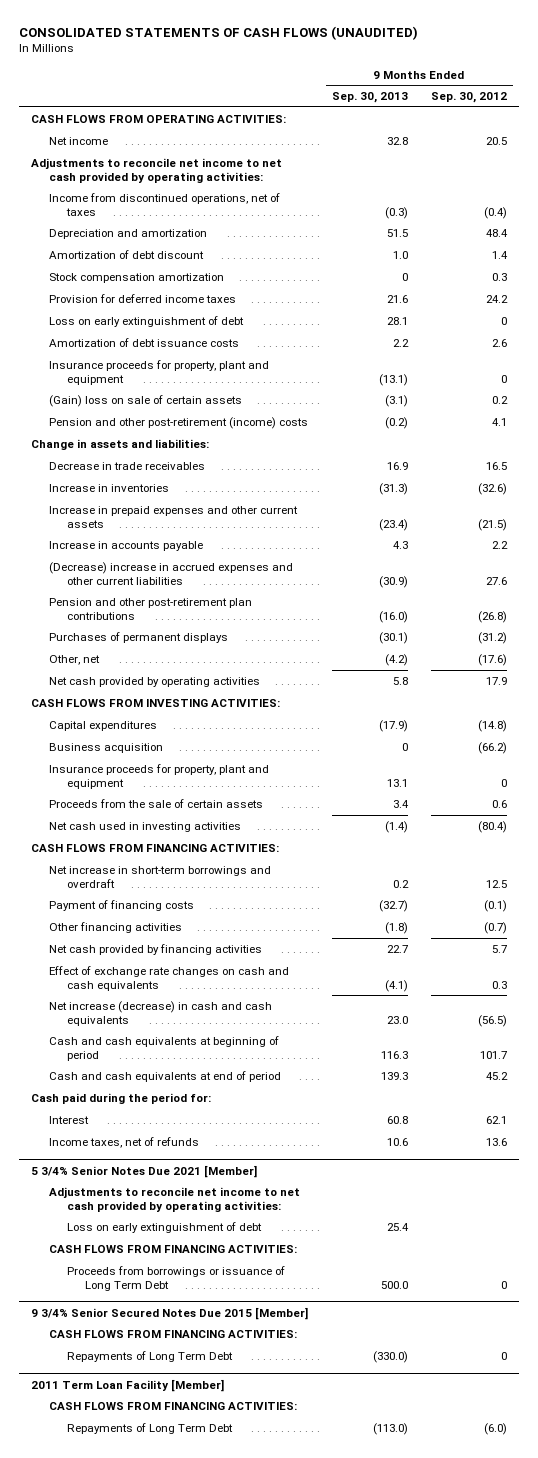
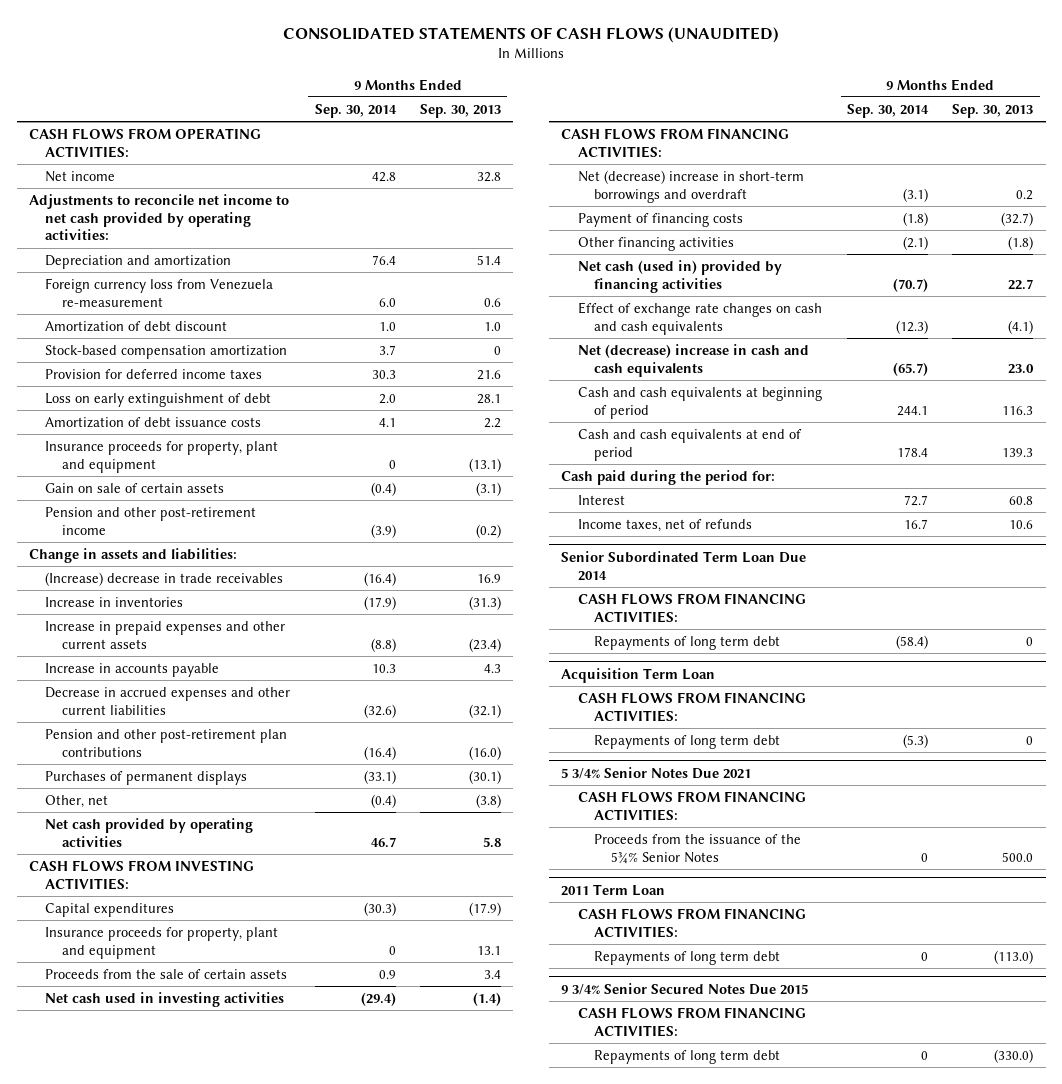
[431,92,508,104] Sep. 30, 2012 -> none
none -> [314,103,397,118] Sep. 30, 2014
[48,192,280,216] Income from discontinued operations, net of taxes -> none
[386,228,408,237] 51.5 -> [476,254,501,265] 51.4
none -> [45,277,274,307] Foreign currency loss from Venezuela re-measurement
[48,272,224,283] Stock compensation amortization -> [45,344,288,359] Stock-based compensation amortization
[48,394,242,407] (Gain) loss on sale of certain assets -> [45,482,225,493] Gain on sale of certain assets
[48,416,308,429] Pension and other post-retirement (income) costs -> [45,506,257,535] Pension and other post-retirement income
[48,461,205,470] Decrease in trade receivables -> [45,571,284,586] (Increase) decrease in trade receivables
[48,561,293,585] (Decrease) increase in accrued expenses and other current liabilities -> [45,686,291,715] Decrease in accrued expenses and other current liabilities
[378,575,408,588] (30.9) -> [468,703,501,718] (32.1)
[384,653,408,666] (4.2) -> [475,793,501,808] (3.8)
[48,742,163,753] Business acquisition -> none
[48,865,271,888] Net increase in short-term borrowings and overdraft -> [577,169,804,203] Net (decrease) increase in short-term borrowings and overdraft
[48,943,262,955] Net cash provided by financing activities -> [577,259,782,293] Net cash (used in) provided by financing activities
[48,1000,272,1026] Net increase (decrease) in cash and cash equivalents -> [577,343,809,377] Net (decrease) increase in cash and cash equivalents
[30,1164,257,1178] 5 3/4% Senior Notes Due 2021 [Member] -> none
[48,1186,300,1212] Adjustments to reconcile net income to net cash provided by operating activities: -> none
[66,1221,262,1233] Loss on early extinguishment of debt -> none
none -> [561,550,807,581] Senior Subordinated Term Loan Due 2014
[66,1265,285,1291] Proceeds from borrowings or issuance of Long Term Debt -> none
[30,1306,308,1320] 9 3/4% Senior Secured Notes Due 2015 [Member] -> none
none -> [594,635,781,650] Repayments of long term debt
none -> [561,667,716,683] Acquisition Term Loan
[30,1378,224,1392] 2011 Term Loan Facility [Member] -> none
[66,1350,233,1362] Repayments of Long Term Debt -> [594,734,781,749] Repayments of long term debt
[372,1350,408,1363] (330.0) -> [1026,735,1034,745] 0
none -> [561,766,752,779] 5 3/4% Senior Notes Due 2021
none -> [594,833,802,864] Proceeds from the issuance of the 5¾% Senior Notes
none -> [561,883,666,896] 2011 Term Loan
none -> [577,907,806,938] CASH FLOWS FROM FINANCING ACTIVITIES:
[66,1422,233,1434] Repayments of Long Term Debt -> [594,950,781,965] Repayments of long term debt
none -> [561,982,809,995] 9 3/4% Senior Secured Notes Due 2015
none -> [577,1006,806,1037] CASH FLOWS FROM FINANCING ACTIVITIES:
none -> [594,1049,781,1064] Repayments of long term debt

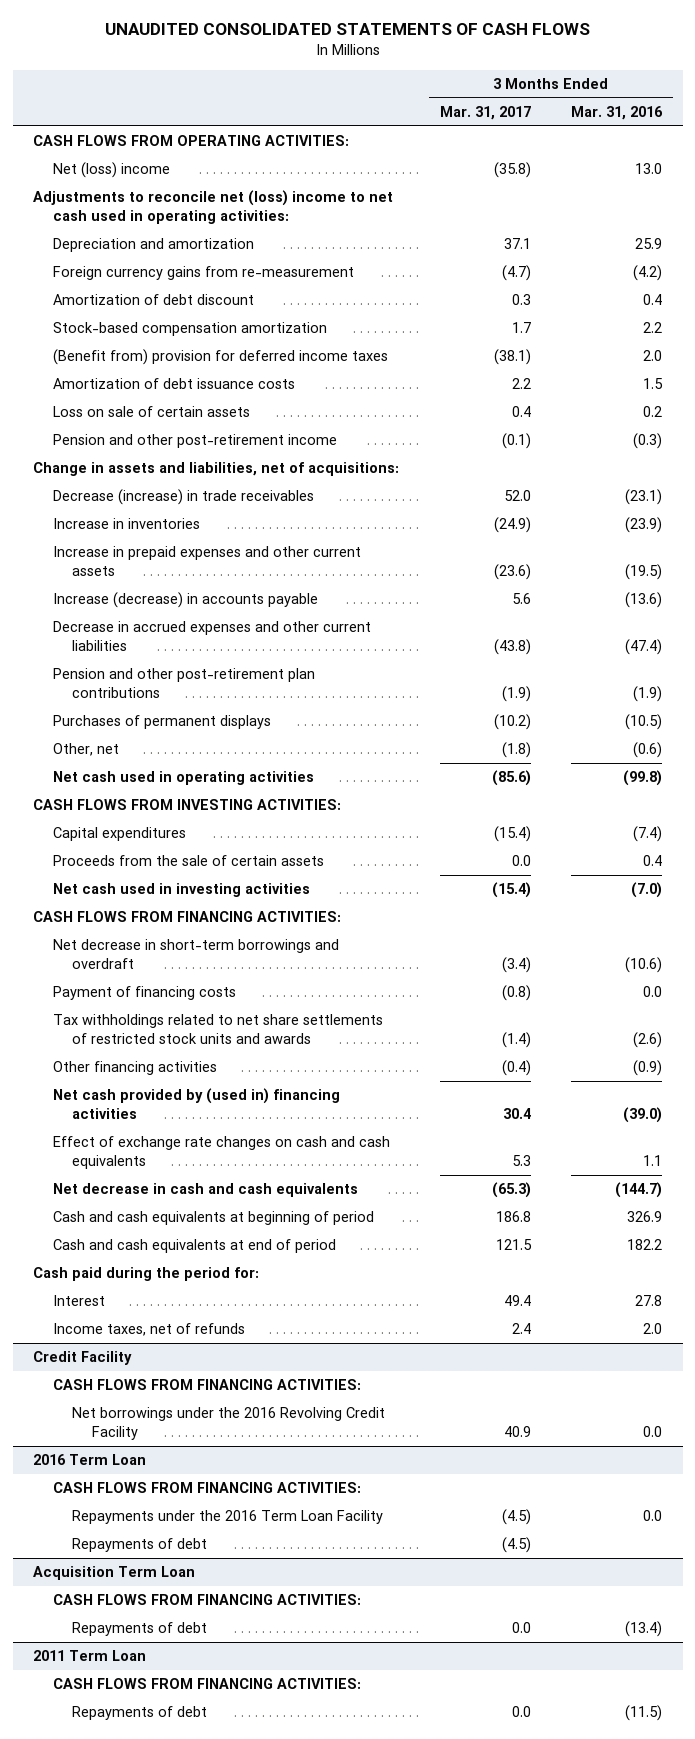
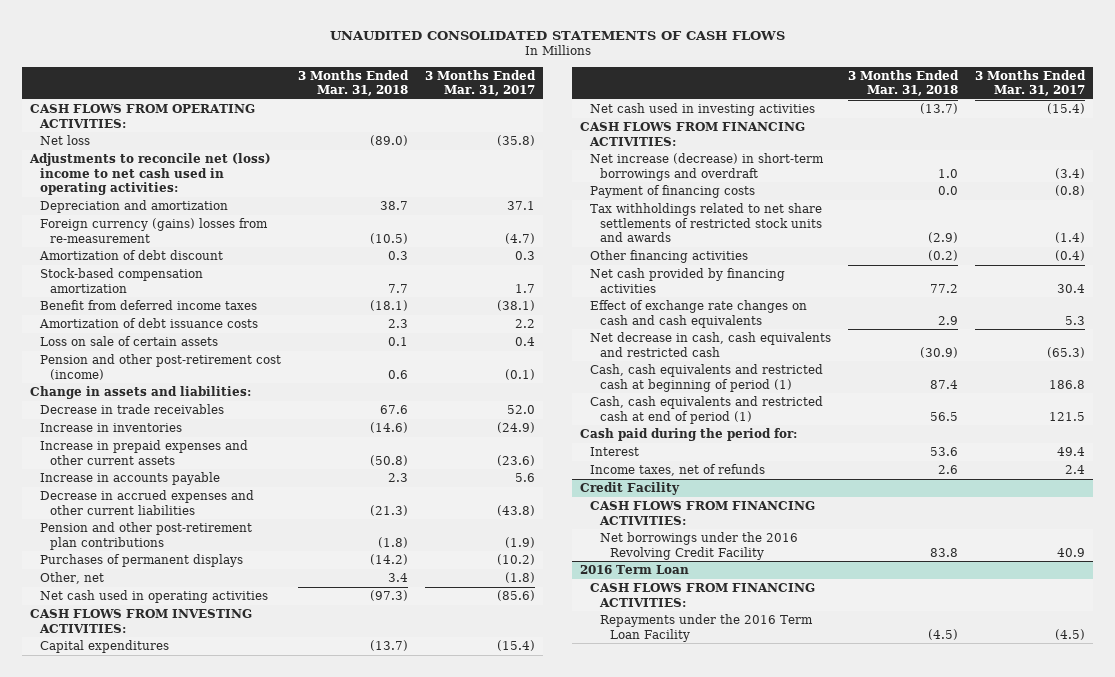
[571,105,664,120] Mar. 31, 2016 -> none
none -> [298,69,410,97] 3 Months Ended Mar. 31, 2018
[52,162,170,179] Net (loss) income -> [40,134,91,145] Net loss
[52,266,354,281] Foreign currency gains from re-measurement -> [40,217,269,243] Foreign currency (gains) losses from re-measurement
[52,349,388,366] (Benefit from) provision for deferred income taxes -> [40,299,258,310] Benefit from deferred income taxes
[52,434,337,449] Pension and other post-retirement income -> [40,353,282,380] Pension and other post-retirement cost (income)
[32,462,399,477] Change in assets and liabilities, net of acquisitions: -> [30,385,252,399] Change in assets and liabilities:
[52,489,314,506] Decrease (increase) in trade receivables -> [40,403,225,414] Decrease in trade receivables
[52,592,318,609] Increase (decrease) in accounts payable -> [40,471,221,485] Increase in accounts payable
[52,855,324,867] Proceeds from the sale of certain assets -> none
[52,939,339,970] Net decrease in short-term borrowings and overdraft -> [590,152,825,181] Net increase (decrease) in short-term borrowings and overdraft
[52,1088,340,1120] Net cash provided by (used in) financing activities -> [590,267,786,293] Net cash provided by financing activities
[52,1183,358,1198] Net decrease in cash and cash equivalents -> [590,331,832,357] Net decrease in cash, cash equivalents and restricted cash
[52,1211,374,1226] Cash and cash equivalents at beginning of period -> [590,363,824,392] Cash, cash equivalents and restricted cash at beginning of period (1)
[52,1239,336,1254] Cash and cash equivalents at end of period -> [590,395,824,424] Cash, cash equivalents and restricted cash at end of period (1)
[72,1538,208,1553] Repayments of debt -> none
[32,1566,195,1581] Acquisition Term Loan -> none
[52,1594,361,1606] CASH FLOWS FROM FINANCING ACTIVITIES: -> none
[72,1622,208,1637] Repayments of debt -> none
[32,1650,146,1662] 2011 Term Loan -> none
[52,1678,361,1690] CASH FLOWS FROM FINANCING ACTIVITIES: -> none
[72,1706,208,1721] Repayments of debt -> none

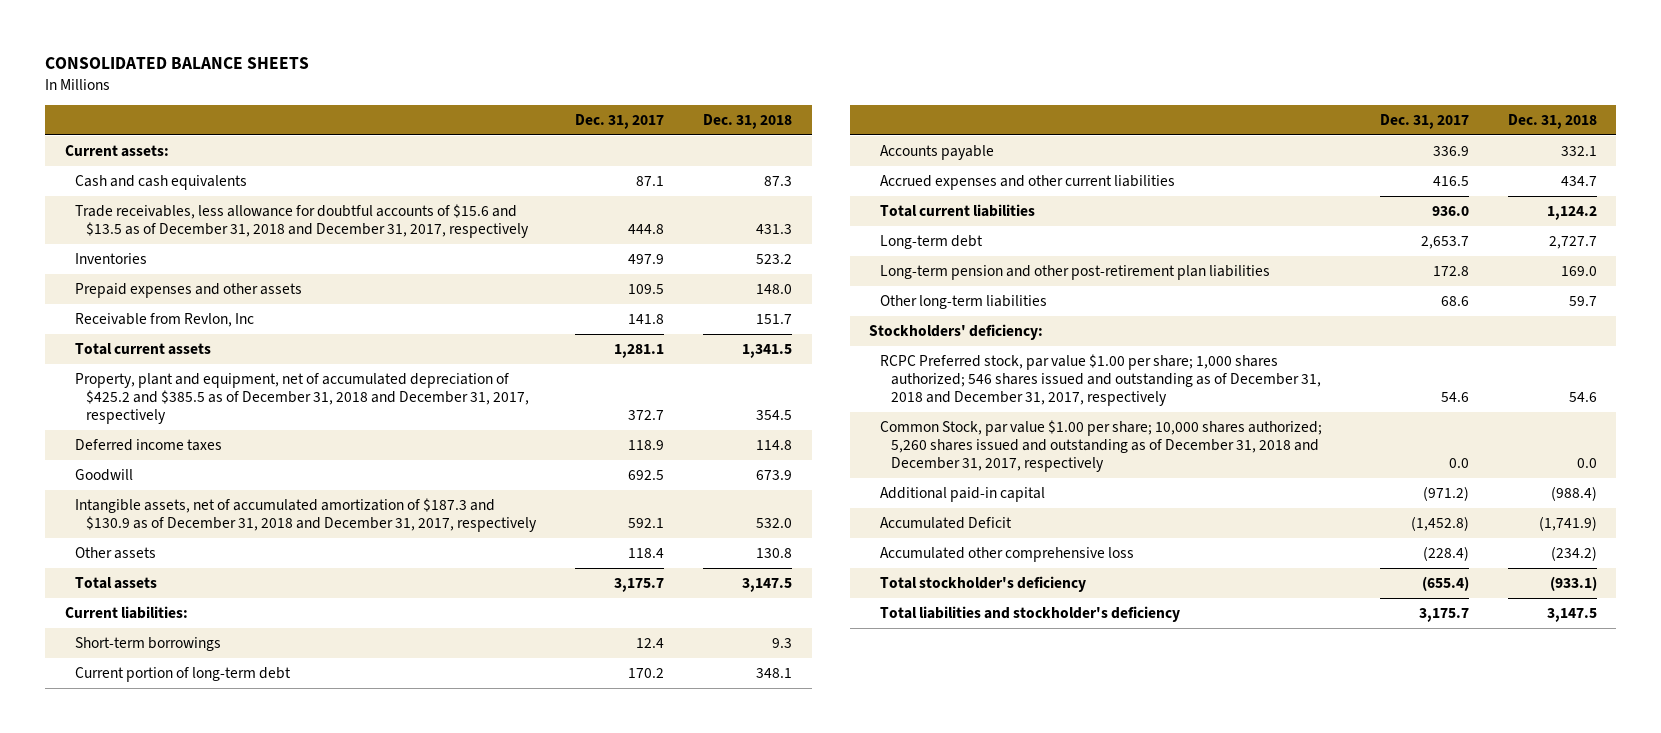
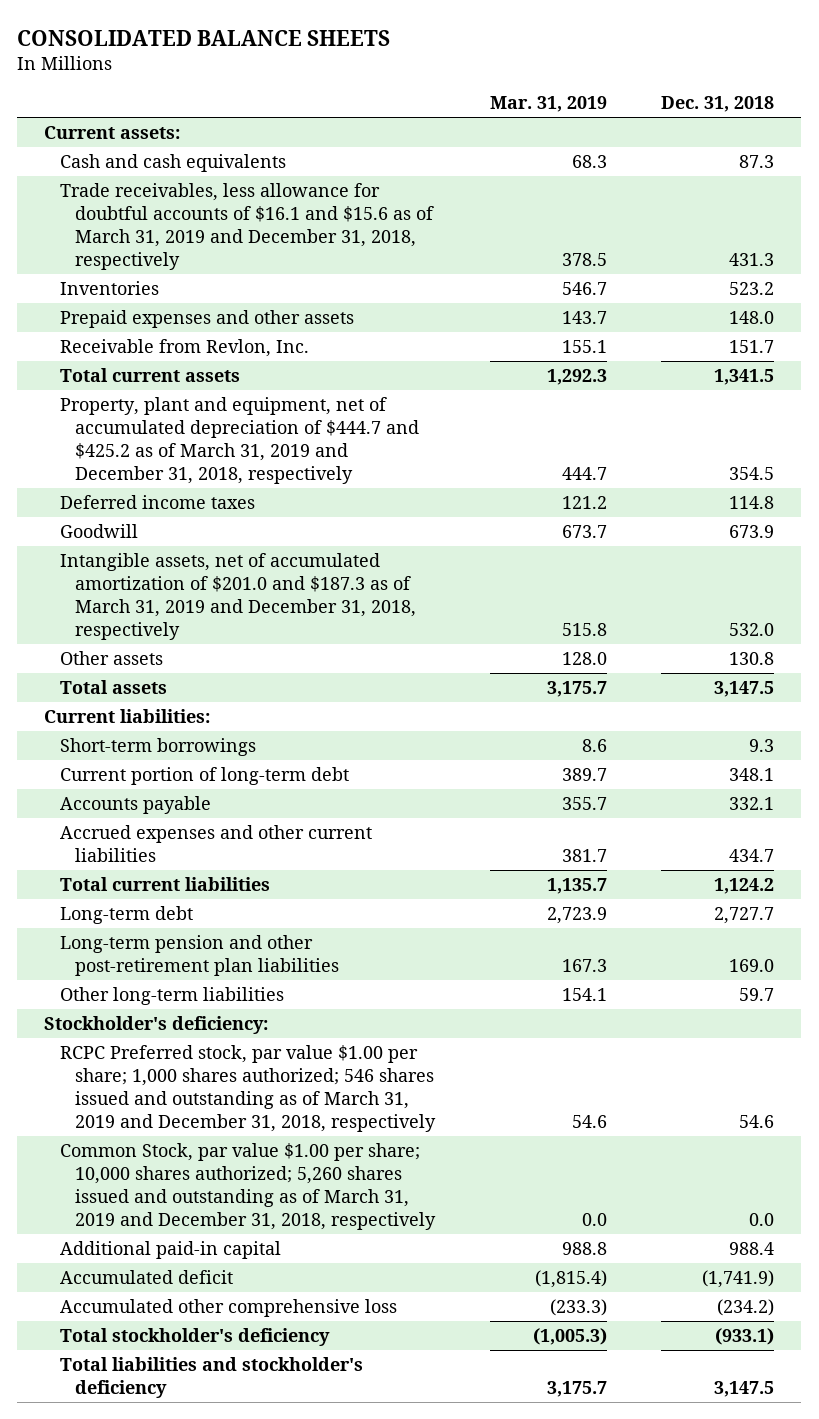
[575,113,665,129] Dec. 31, 2017 -> none
none -> [489,96,607,113] Mar. 31, 2019
[75,203,530,239] Trade receivables, less allowance for doubtful accounts of $15.6 and $13.5 as of December 31, 2018 and December 31, 2017, respectively -> [59,183,435,271] Trade receivables, less allowance for doubtful accounts of $16.1 and $15.6 as of March 31, 2019 and December 31, 2018, respectively
[75,312,255,327] Receivable from Revlon, Inc -> [59,339,309,358] Receivable from Revlon, Inc.
[75,372,530,425] Property, plant and equipment, net of accumulated depreciation of $425.2 and $385.5 as of December 31, 2018 and December 31, 2017, respectively -> [59,397,420,485] Property, plant and equipment, net of accumulated depreciation of $444.7 and $425.2 as of March 31, 2019 and December 31, 2018, respectively
[75,497,538,533] Intangible assets, net of accumulated amortization of $187.3 and $130.9 as of December 31, 2018 and December 31, 2017, respectively -> [59,553,417,641] Intangible assets, net of accumulated amortization of $201.0 and $187.3 as of March 31, 2019 and December 31, 2018, respectively
[869,323,1044,340] Stockholders' deficiency: -> [44,1016,269,1035] Stockholder's deficiency:
[880,353,1321,407] RCPC Preferred stock, par value $1.00 per share; 1,000 shares authorized; 546 shares issued and outstanding as of December 31, 2018 and December 31, 2017, respectively -> [59,1045,437,1133] RCPC Preferred stock, par value $1.00 per share; 1,000 shares authorized; 546 shares issued and outstanding as of March 31, 2019 and December 31, 2018, respectively
[880,419,1323,473] Common Stock, par value $1.00 per share; 10,000 shares authorized; 5,260 shares issued and outstanding as of December 31, 2018 and December 31, 2017, respectively -> [59,1143,437,1231] Common Stock, par value $1.00 per share; 10,000 shares authorized; 5,260 shares issued and outstanding as of March 31, 2019 and December 31, 2018, respectively
[1550,485,1597,501] (988.4) -> [729,1242,775,1256] 988.4
[880,516,1013,529] Accumulated Deficit -> [59,1270,233,1285] Accumulated deficit

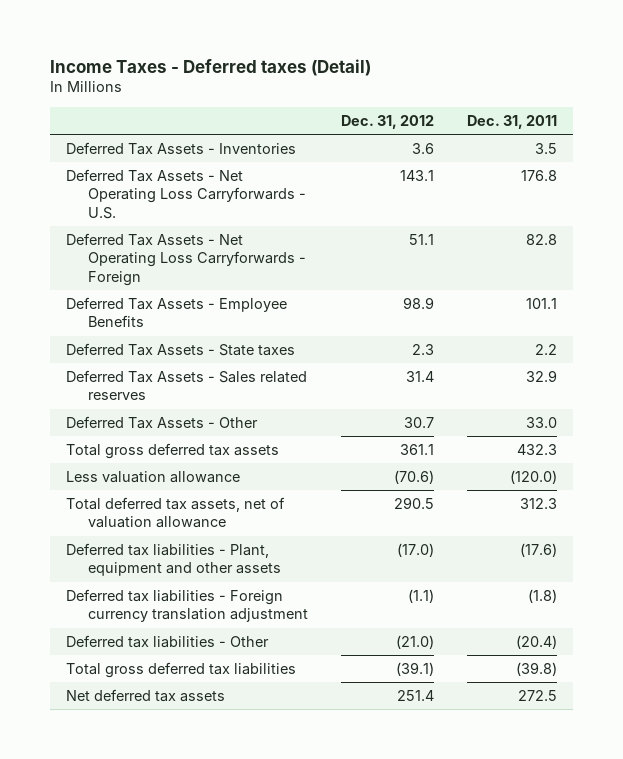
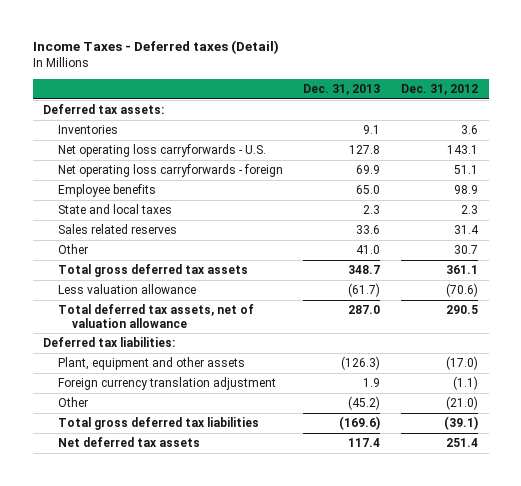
[466,115,557,130] Dec. 31, 2011 -> none
none -> [303,84,381,96] Dec. 31, 2013
none -> [43,104,165,115] Deferred tax assets:
[66,141,297,155] Deferred Tax Assets - Inventories -> [57,125,118,135] Inventories
[66,168,307,219] Deferred Tax Assets - Net Operating Loss Carryforwards - U.S. -> [57,144,266,158] Net operating loss carryforwards - U.S.
[66,232,307,286] Deferred Tax Assets - Net Operating Loss Carryforwards - Foreign -> [57,164,283,178] Net operating loss carryforwards - foreign
[66,296,288,328] Deferred Tax Assets - Employee Benefits -> [57,184,156,198] Employee benefits
[66,342,296,356] Deferred Tax Assets - State taxes -> [57,204,172,215] State and local taxes
[66,369,308,401] Deferred Tax Assets - Sales related reserves -> [57,224,177,235] Sales related reserves
[66,415,259,429] Deferred Tax Assets - Other -> [57,244,88,255] Other
none -> [43,337,176,348] Deferred tax liabilities:
[66,542,282,577] Deferred tax liabilities - Plant, equipment and other assets -> [57,357,245,371] Plant, equipment and other assets
[66,588,309,623] Deferred tax liabilities - Foreign currency translation adjustment -> [57,377,276,391] Foreign currency translation adjustment
[66,634,270,648] Deferred tax liabilities - Other -> [57,397,88,408] Other

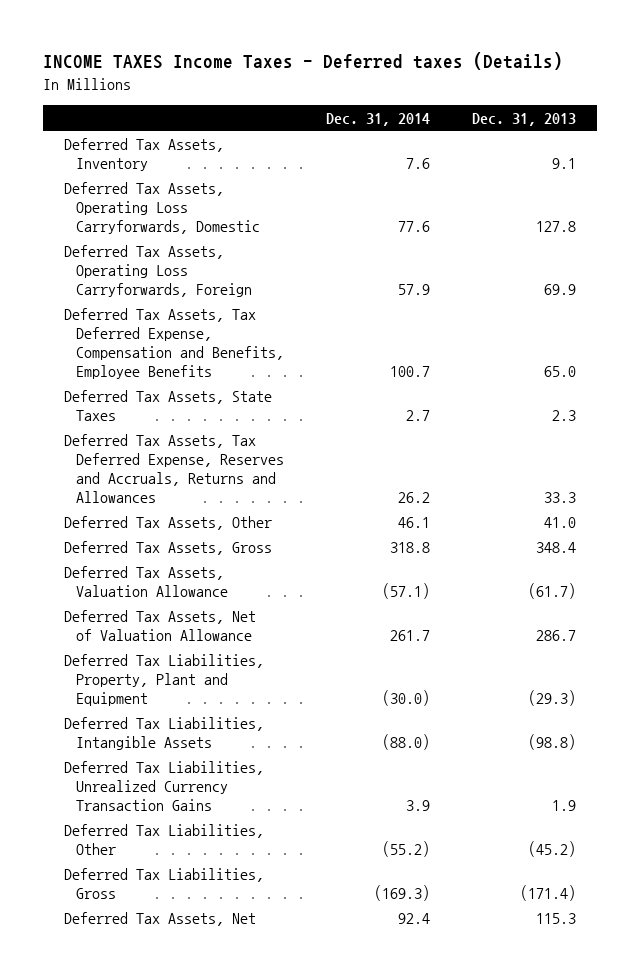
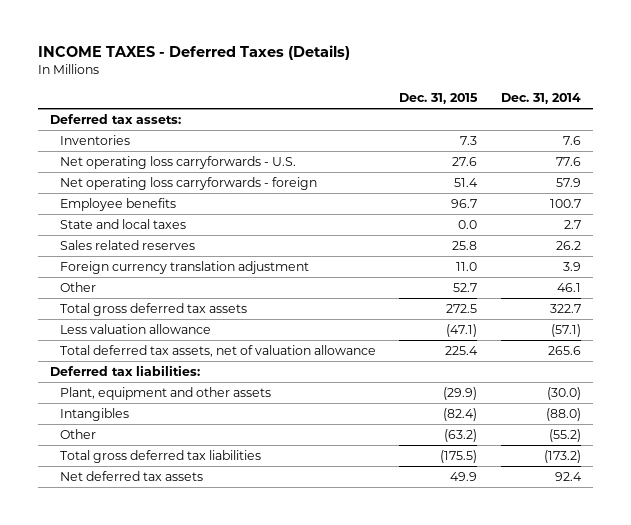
[42,52,563,71] INCOME TAXES Income Taxes - Deferred taxes (Details) -> [37,45,350,61] INCOME TAXES - Deferred Taxes (Details)
[472,112,577,126] Dec. 31, 2013 -> none
none -> [399,92,479,104] Dec. 31, 2015
[63,760,264,811] Deferred Tax Liabilities, Unrealized Currency Transaction Gains -> none
none -> [49,114,181,125] Deferred tax assets:
[63,137,224,171] Deferred Tax Assets, Inventory -> [59,135,130,146] Inventories
[63,181,260,234] Deferred Tax Assets, Operating Loss Carryforwards, Domestic -> [59,156,296,170] Net operating loss carryforwards - U.S.
[63,244,252,297] Deferred Tax Assets, Operating Loss Carryforwards, Foreign -> [59,177,317,191] Net operating loss carryforwards - foreign
[63,307,284,379] Deferred Tax Assets, Tax Deferred Expense, Compensation and Benefits, Employee Benefits -> [59,198,176,212] Employee benefits
[63,389,272,421] Deferred Tax Assets, State Taxes -> [59,219,186,230] State and local taxes
[63,433,284,503] Deferred Tax Assets, Tax Deferred Expense, Reserves and Accruals, Returns and Allowances -> [59,240,195,251] Sales related reserves
none -> [59,261,309,275] Foreign currency translation adjustment
[63,515,272,530] Deferred Tax Assets, Other -> [59,282,96,293] Other
[63,540,272,555] Deferred Tax Assets, Gross -> [59,303,247,317] Total gross deferred tax assets
[390,541,431,553] 318.8 -> [550,304,582,314] 322.7
[63,565,228,597] Deferred Tax Assets, Valuation Allowance -> [59,324,211,335] Less valuation allowance
[63,609,256,641] Deferred Tax Assets, Net of Valuation Allowance -> [59,345,376,358] Total deferred tax assets, net of valuation allowance
[390,629,431,641] 261.7 -> [548,346,582,356] 265.6
none -> [49,365,200,377] Deferred tax liabilities:
[63,653,264,706] Deferred Tax Liabilities, Property, Plant and Equipment -> [59,387,271,401] Plant, equipment and other assets
[63,716,264,750] Deferred Tax Liabilities, Intangible Assets -> [59,408,129,422] Intangibles
[63,823,264,855] Deferred Tax Liabilities, Other -> [59,429,96,440] Other
[63,867,264,899] Deferred Tax Liabilities, Gross -> [59,450,261,464] Total gross deferred tax liabilities
[374,884,431,901] (169.3) -> [544,450,582,464] (173.2)
[63,911,256,926] Deferred Tax Assets, Net -> [59,471,203,482] Net deferred tax assets

